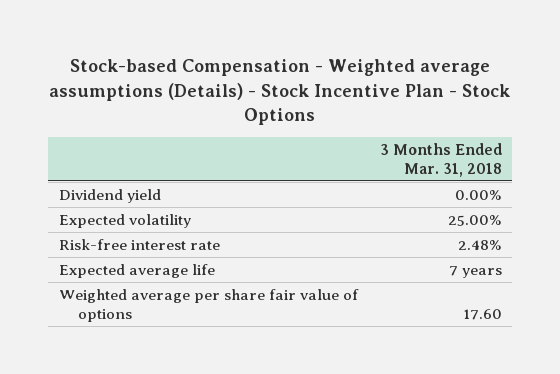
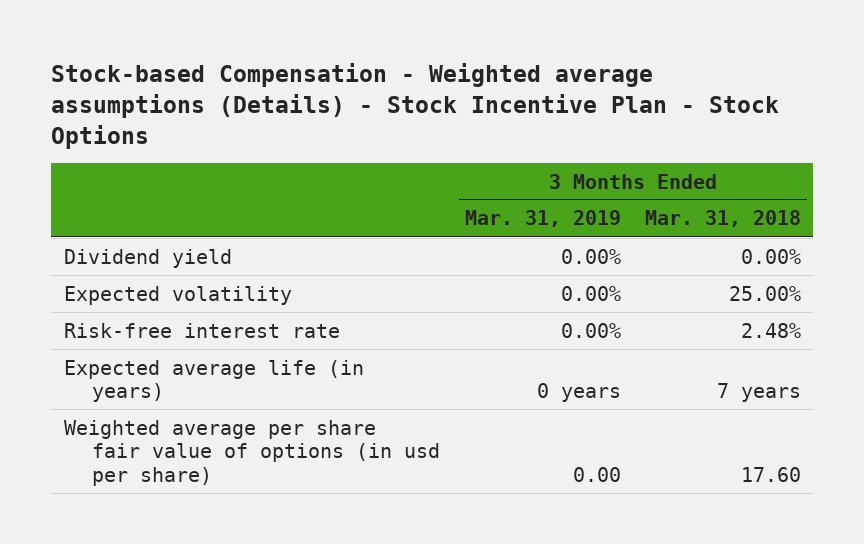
none -> [464,210,621,228] Mar. 31, 2019
[58,264,215,279] Expected average life -> [63,359,364,403] Expected average life (in years)
[58,289,359,323] Weighted average per share fair value of options -> [63,419,441,486] Weighted average per share fair value of options (in usd per share)

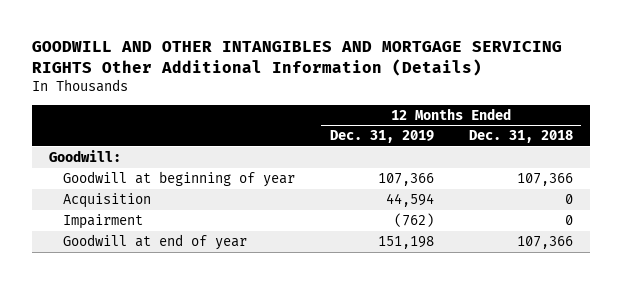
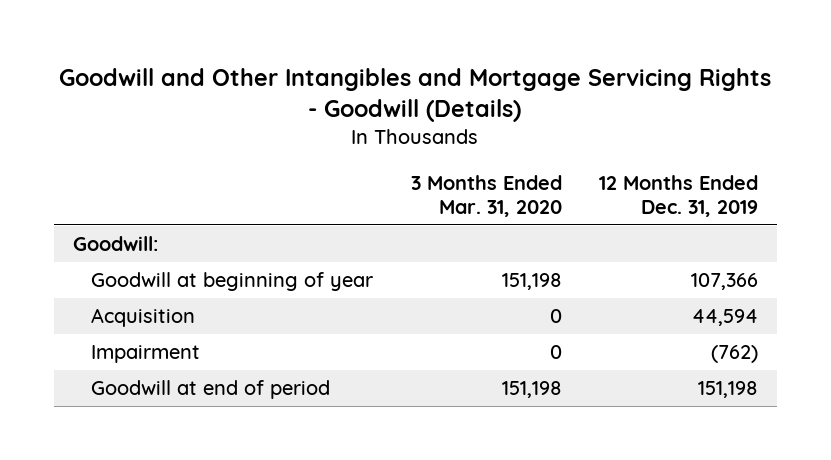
[31,41,562,77] GOODWILL AND OTHER INTANGIBLES AND MORTGAGE SERVICING RIGHTS Other Additional Information (Details) -> [59,67,772,123] Goodwill and Other Intangibles and Mortgage Servicing Rights - Goodwill (Details)
[468,130,573,144] Dec. 31, 2018 -> none
none -> [410,174,562,217] 3 Months Ended Mar. 31, 2020
[63,234,248,251] Goodwill at end of year -> [91,380,331,400] Goodwill at end of period

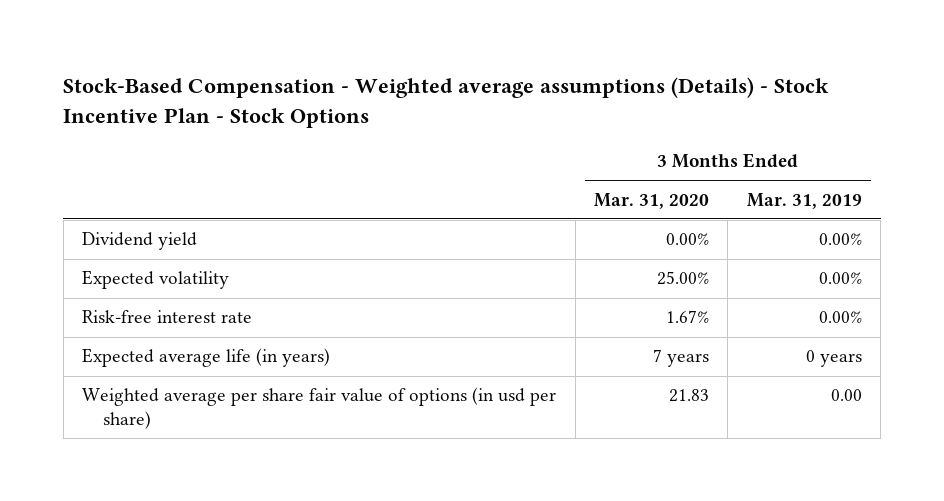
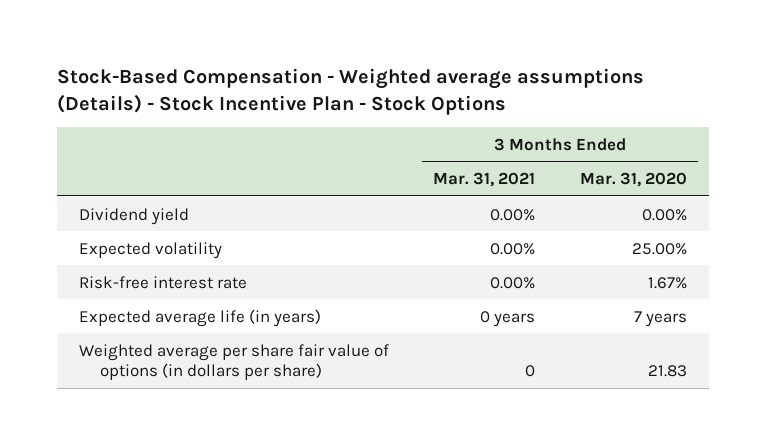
[746,192,862,209] Mar. 31, 2019 -> none
none -> [433,172,536,188] Mar. 31, 2021
[82,387,557,429] Weighted average per share fair value of options (in usd per share) -> [78,343,389,381] Weighted average per share fair value of options (in dollars per share)

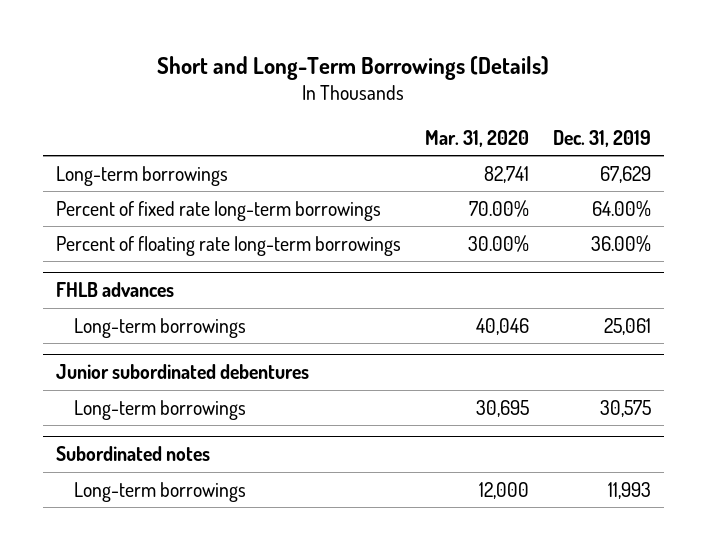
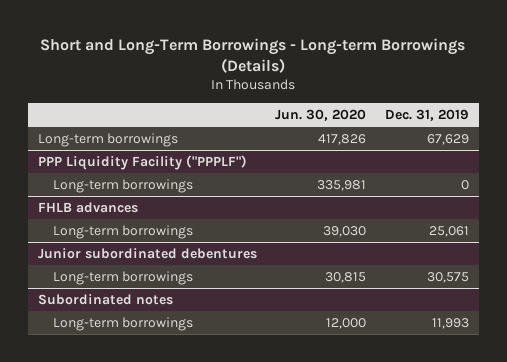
[157,55,550,80] Short and Long-Term Borrowings (Details) -> [40,37,466,73] Short and Long-Term Borrowings - Long-term Borrowings (Details)
[424,129,529,147] Mar. 31, 2020 -> none
none -> [275,109,367,122] Jun. 30, 2020
[55,200,381,221] Percent of fixed rate long-term borrowings -> none
[55,235,401,256] Percent of floating rate long-term borrowings -> none
none -> [37,154,247,170] PPP Liquidity Facility ("PPPLF")
none -> [52,178,193,193] Long-term borrowings

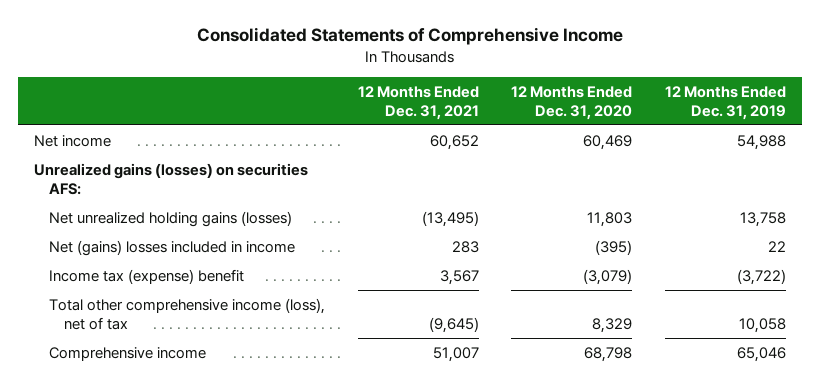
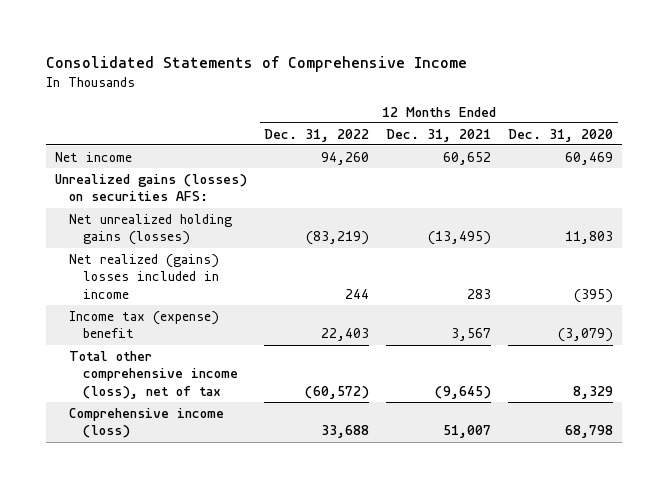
[665,85,787,120] 12 Months Ended Dec. 31, 2019 -> none
none -> [263,128,369,142] Dec. 31, 2022
[48,239,295,256] Net (gains) losses included in income -> [68,253,219,300] Net realized (gains) losses included in income
[48,346,206,361] Comprehensive income -> [68,407,224,439] Comprehensive income (loss)

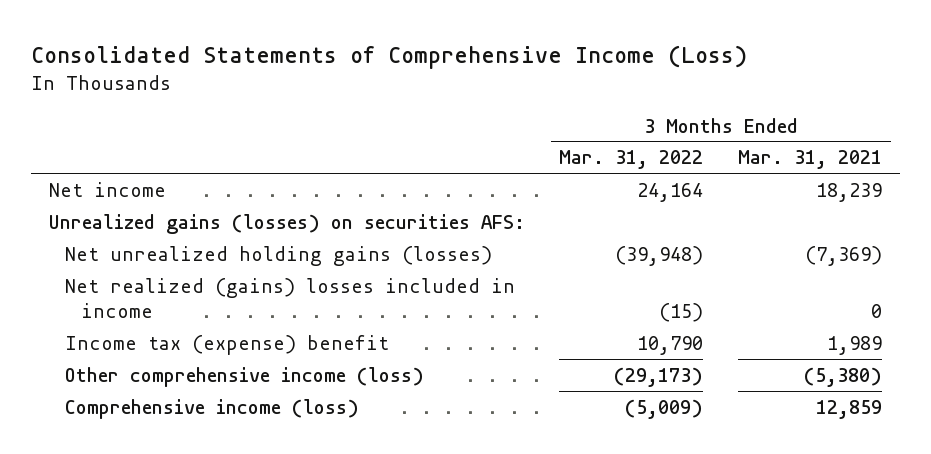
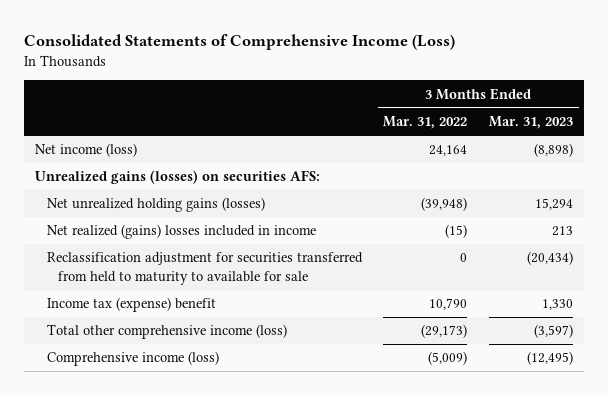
[738,150,883,170] Mar. 31, 2021 -> none
none -> [489,116,574,130] Mar. 31, 2023
[48,181,166,197] Net income -> [34,143,137,158] Net income (loss)
none -> [46,252,363,285] Reclassification adjustment for securities transferred from held to maturity to available for sale
[64,366,424,387] Other comprehensive income (loss) -> [46,324,287,340] Total other comprehensive income (loss)

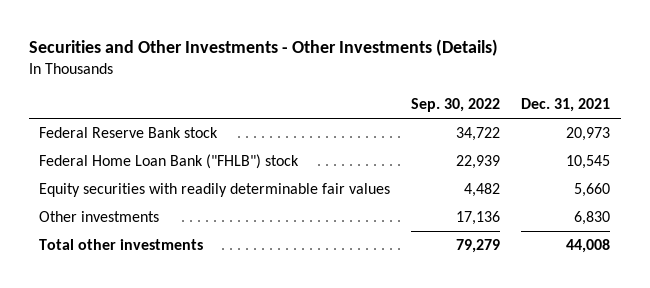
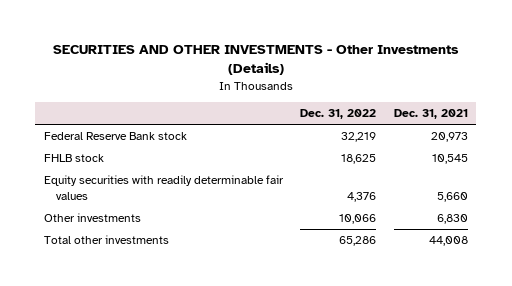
[28,39,498,57] Securities and Other Investments - Other Investments (Details) -> [52,45,459,76] SECURITIES AND OTHER INVESTMENTS - Other Investments (Details)
[411,98,501,113] Sep. 30, 2022 -> none
none -> [300,109,377,120] Dec. 31, 2022
[39,154,300,170] Federal Home Loan Bank ("FHLB") stock -> [44,154,105,163] FHLB stock

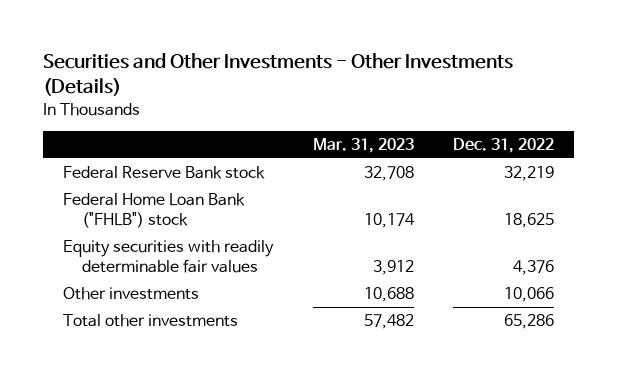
[52,45,459,76] SECURITIES AND OTHER INVESTMENTS - Other Investments (Details) -> [43,53,514,97] Securities and Other Investments - Other Investments (Details)
[393,109,468,120] Dec. 31, 2021 -> none
none -> [312,137,414,153] Mar. 31, 2023
[44,154,105,163] FHLB stock -> [63,193,246,228] Federal Home Loan Bank ("FHLB") stock

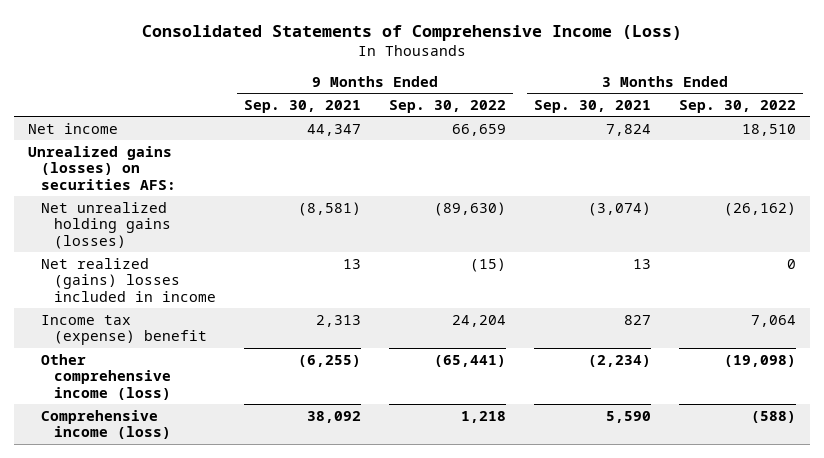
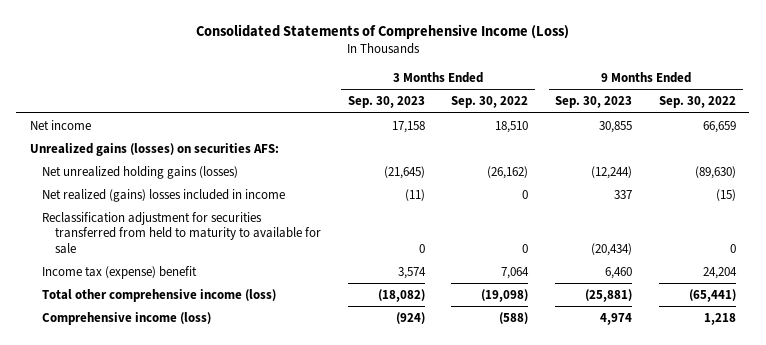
[243,99,361,113] Sep. 30, 2021 -> none
[533,99,651,113] Sep. 30, 2021 -> none
none -> [347,96,425,109] Sep. 30, 2023
none -> [555,96,633,109] Sep. 30, 2023
none -> [42,211,321,254] Reclassification adjustment for securities transferred from held to maturity to available for sale
[41,353,171,400] Other comprehensive income (loss) -> [42,288,277,302] Total other comprehensive income (loss)

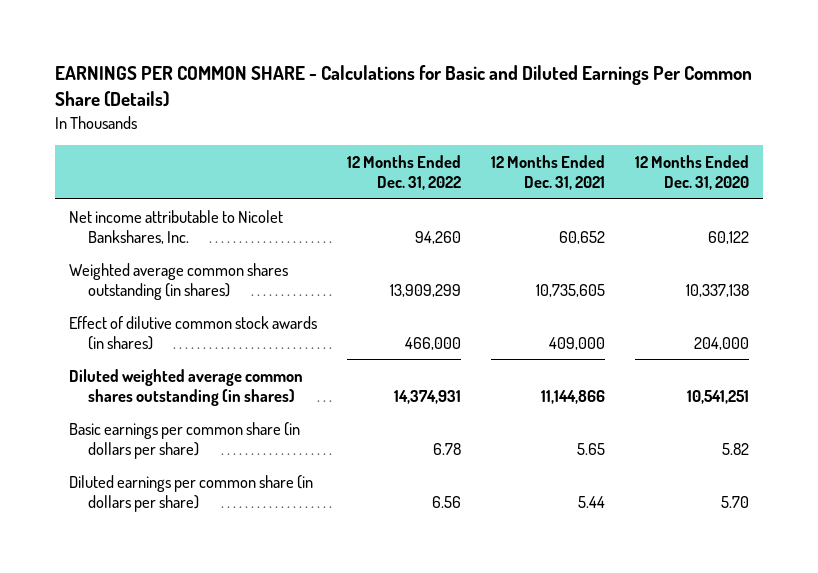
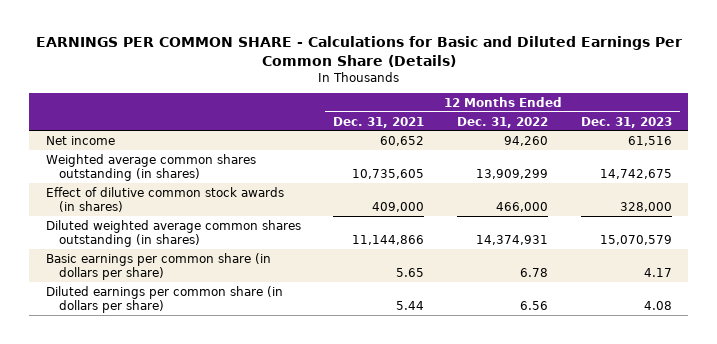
[634,154,749,191] 12 Months Ended Dec. 31, 2020 -> none
none -> [580,116,672,128] Dec. 31, 2023
[69,209,284,245] Net income attributable to Nicolet Bankshares, Inc. -> [45,135,115,145] Net income

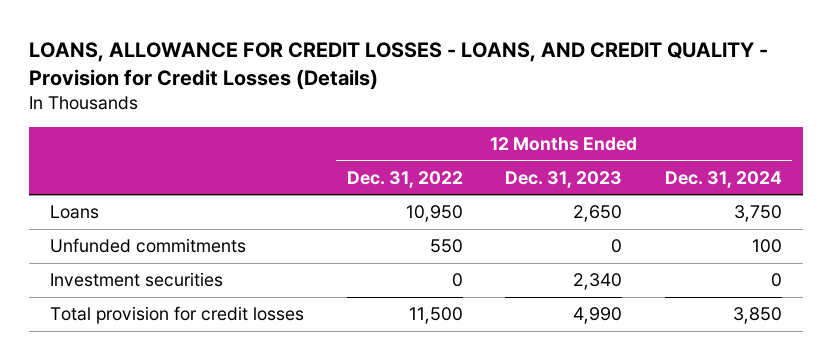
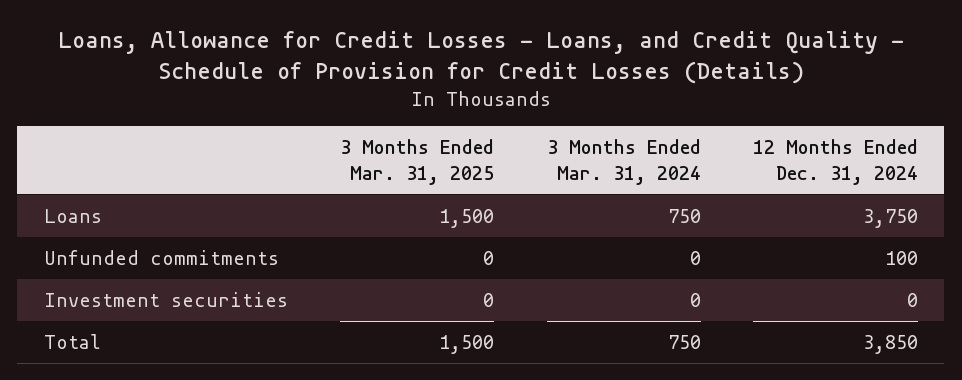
[29,42,769,90] LOANS, ALLOWANCE FOR CREDIT LOSSES - LOANS, AND CREDIT QUALITY - Provision for Credit Losses (Details) -> [57,31,904,85] Loans, Allowance for Credit Losses - Loans, and Credit Quality - Schedule of Provision for Credit Losses (Details)
[346,170,463,188] Dec. 31, 2022 -> none
[505,170,623,188] Dec. 31, 2023 -> none
none -> [340,138,495,185] 3 Months Ended Mar. 31, 2025
none -> [546,138,701,185] 3 Months Ended Mar. 31, 2024
[50,306,305,325] Total provision for credit losses -> [43,333,101,349] Total

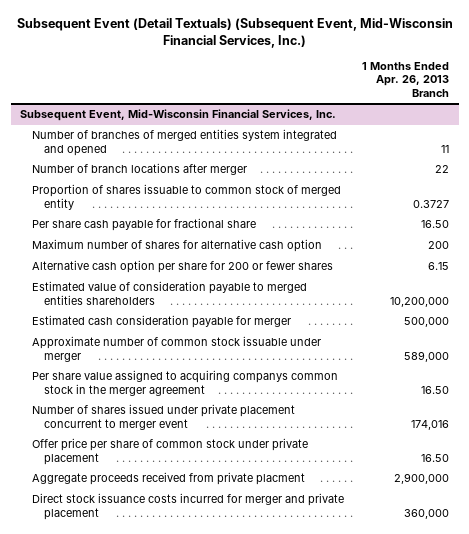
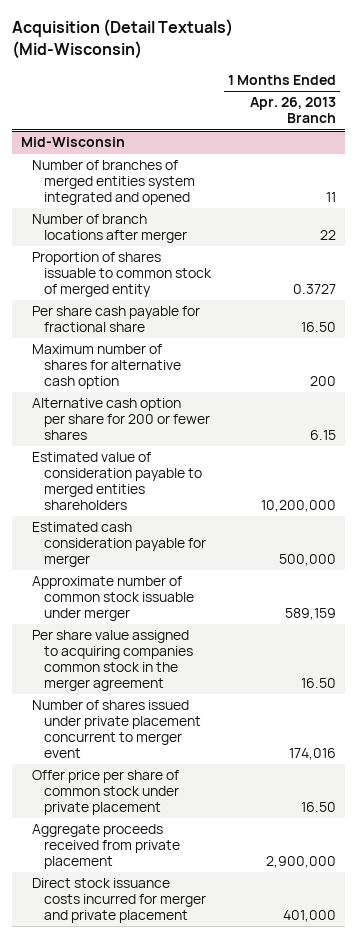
[16,17,453,48] Subsequent Event (Detail Textuals) (Subsequent Event, Mid-Wisconsin Financial Services, Inc.) -> [12,19,234,59] Acquisition (Detail Textuals) (Mid-Wisconsin)
[19,109,336,122] Subsequent Event, Mid-Wisconsin Financial Services, Inc. -> none
none -> [20,137,125,148] Mid-Wisconsin
[404,350,450,362] 589,000 -> [285,608,337,621] 589,159
[31,370,338,396] Per share value assigned to acquiring companys common stock in the merger agreement -> [32,630,193,692] Per share value assigned to acquiring companies common stock in the merger agreement
[31,472,305,486] Aggregate proceeds received from private placment -> [32,824,180,870] Aggregate proceeds received from private placement
[404,508,450,519] 360,000 -> [283,910,337,923] 401,000

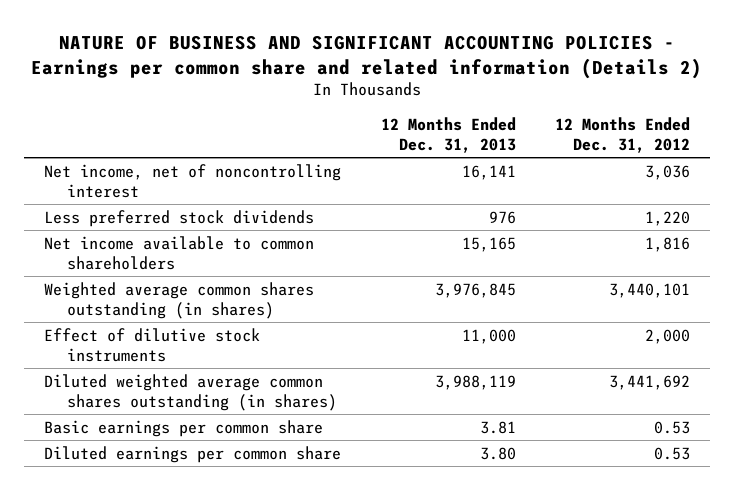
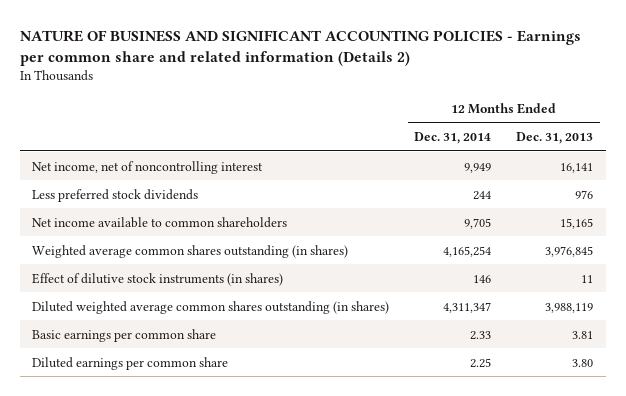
[555,116,691,153] 12 Months Ended Dec. 31, 2012 -> none
none -> [414,132,492,145] Dec. 31, 2014
[43,327,260,362] Effect of dilutive stock instruments -> [32,272,284,286] Effect of dilutive stock instruments (in shares)
[461,328,516,344] 11,000 -> [581,274,594,283] 11

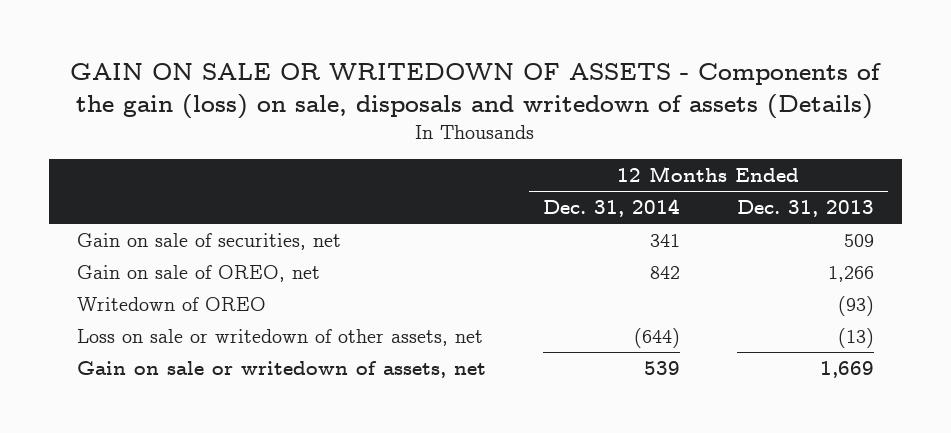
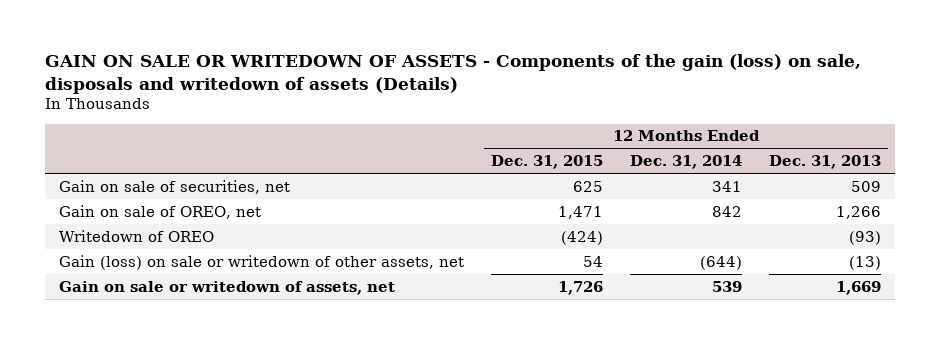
none -> [490,155,603,170] Dec. 31, 2015
[77,329,484,347] Loss on sale or writedown of other assets, net -> [58,254,464,270] Gain (loss) on sale or writedown of other assets, net

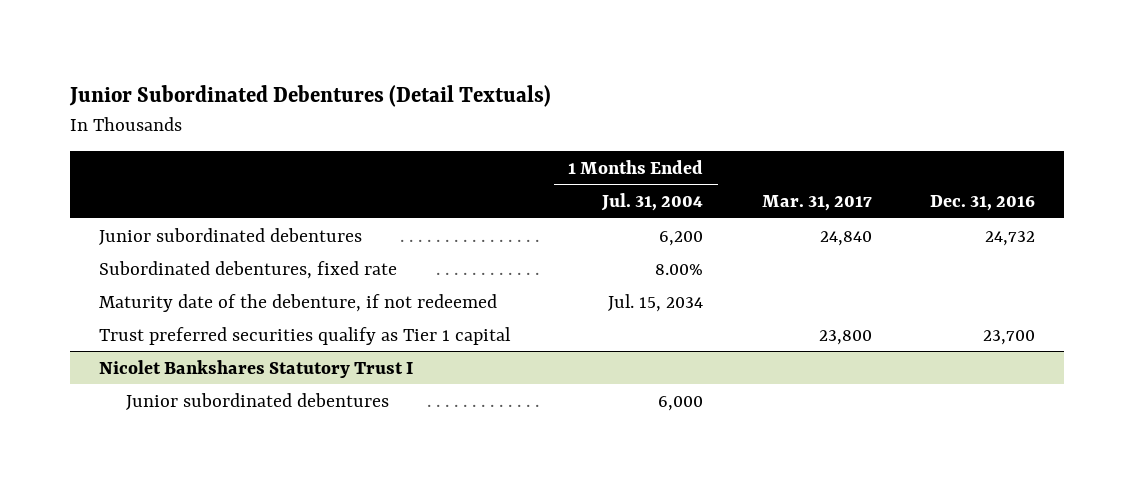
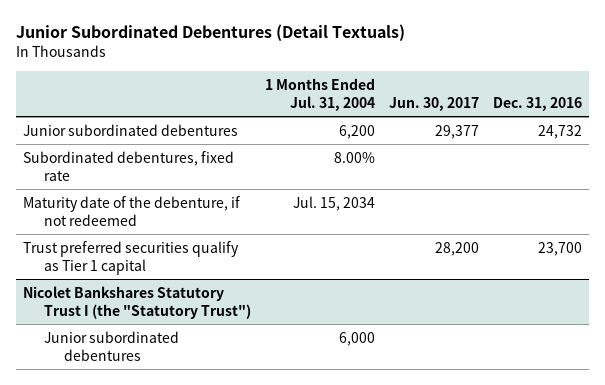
[761,195,872,212] Mar. 31, 2017 -> none
none -> [388,96,479,111] Jun. 30, 2017
[99,359,414,378] Nicolet Bankshares Statutory Trust I -> [23,285,251,319] Nicolet Bankshares Statutory Trust I (the "Statutory Trust")

